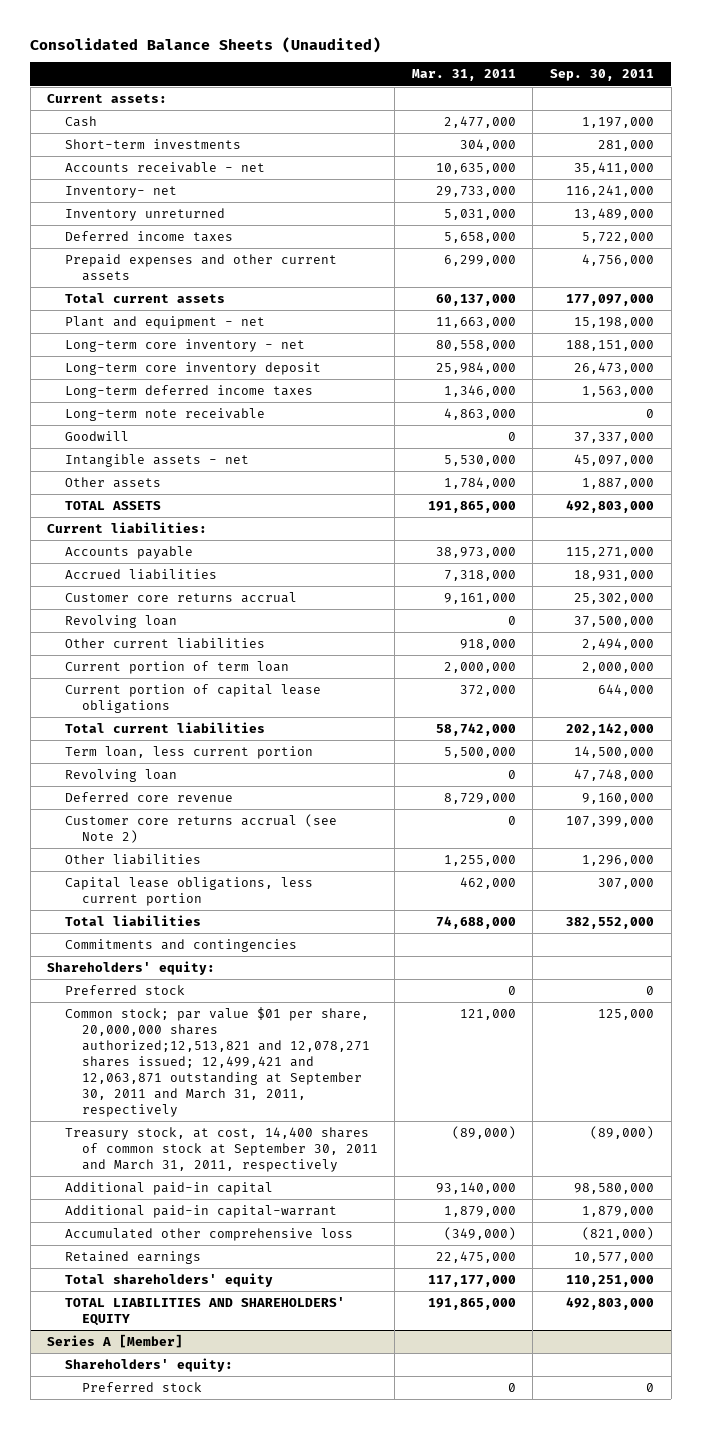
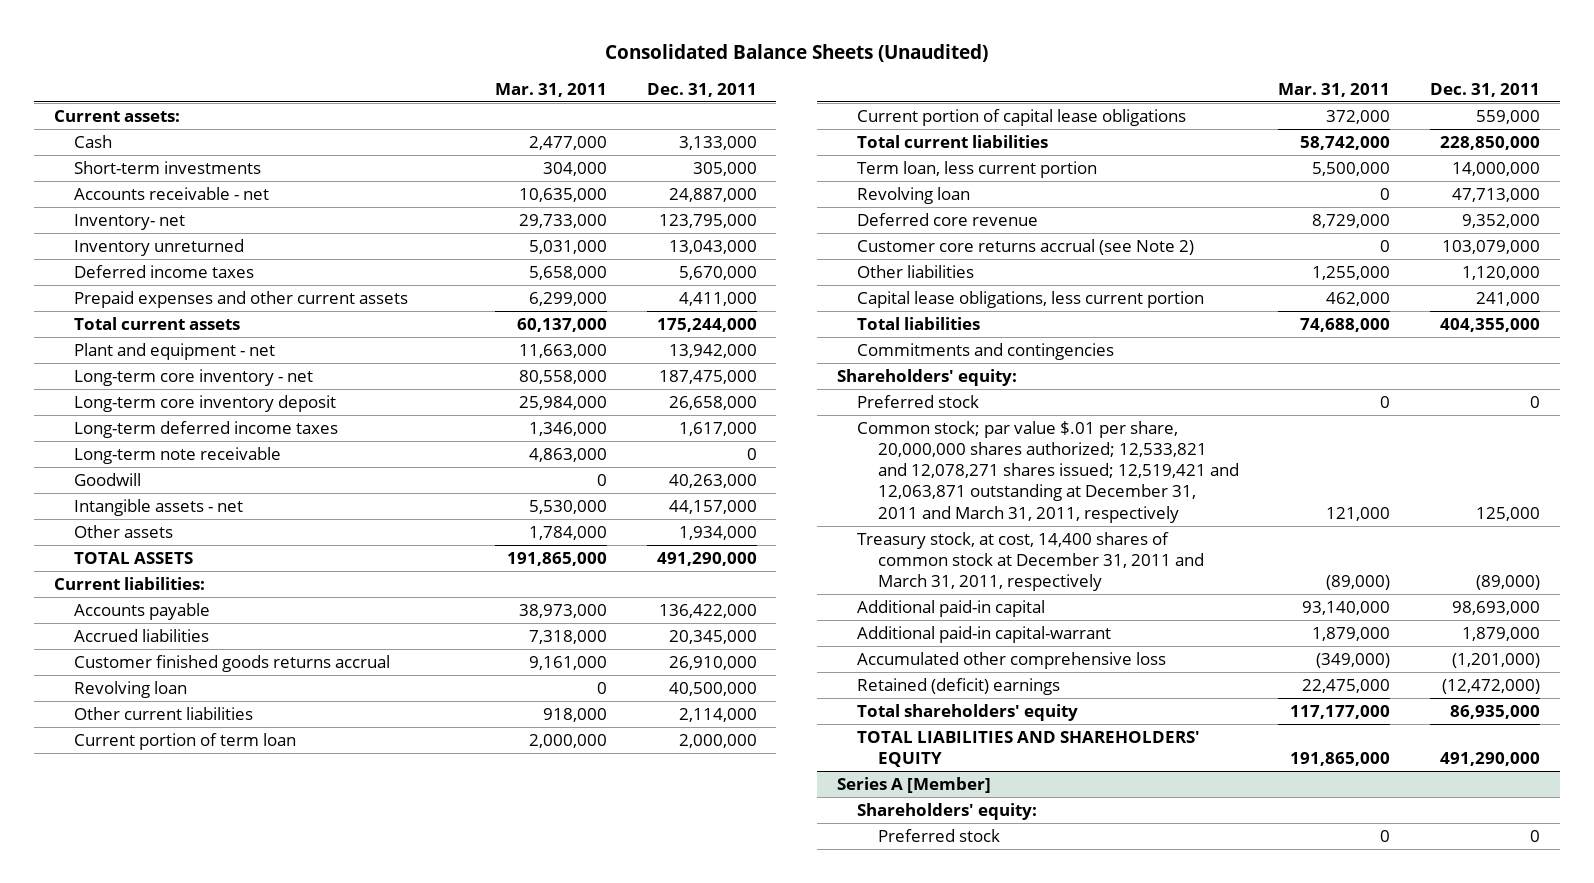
[549,69,654,82] Sep. 30, 2011 -> none
none -> [646,82,757,97] Dec. 31, 2011
[64,592,297,604] Customer core returns accrual -> [74,654,391,672] Customer finished goods returns accrual
[64,1007,370,1117] Common stock; par value $01 per share, 20,000,000 shares authorized;12,513,821 and 12,078,271 shares issued; 12,499,421 and 12,063,871 outstanding at September 30, 2011 and March 31, 2011, respectively -> [857,420,1239,523] Common stock; par value $.01 per share, 20,000,000 shares authorized; 12,533,821 and 12,078,271 shares issued; 12,519,421 and 12,063,871 outstanding at December 31, 2011 and March 31, 2011, respectively
[64,1127,378,1173] Treasury stock, at cost, 14,400 shares of common stock at September 30, 2011 and March 31, 2011, respectively -> [857,531,1204,592] Treasury stock, at cost, 14,400 shares of common stock at December 31, 2011 and March 31, 2011, respectively
[64,1251,201,1265] Retained earnings -> [857,677,1061,695] Retained (deficit) earnings

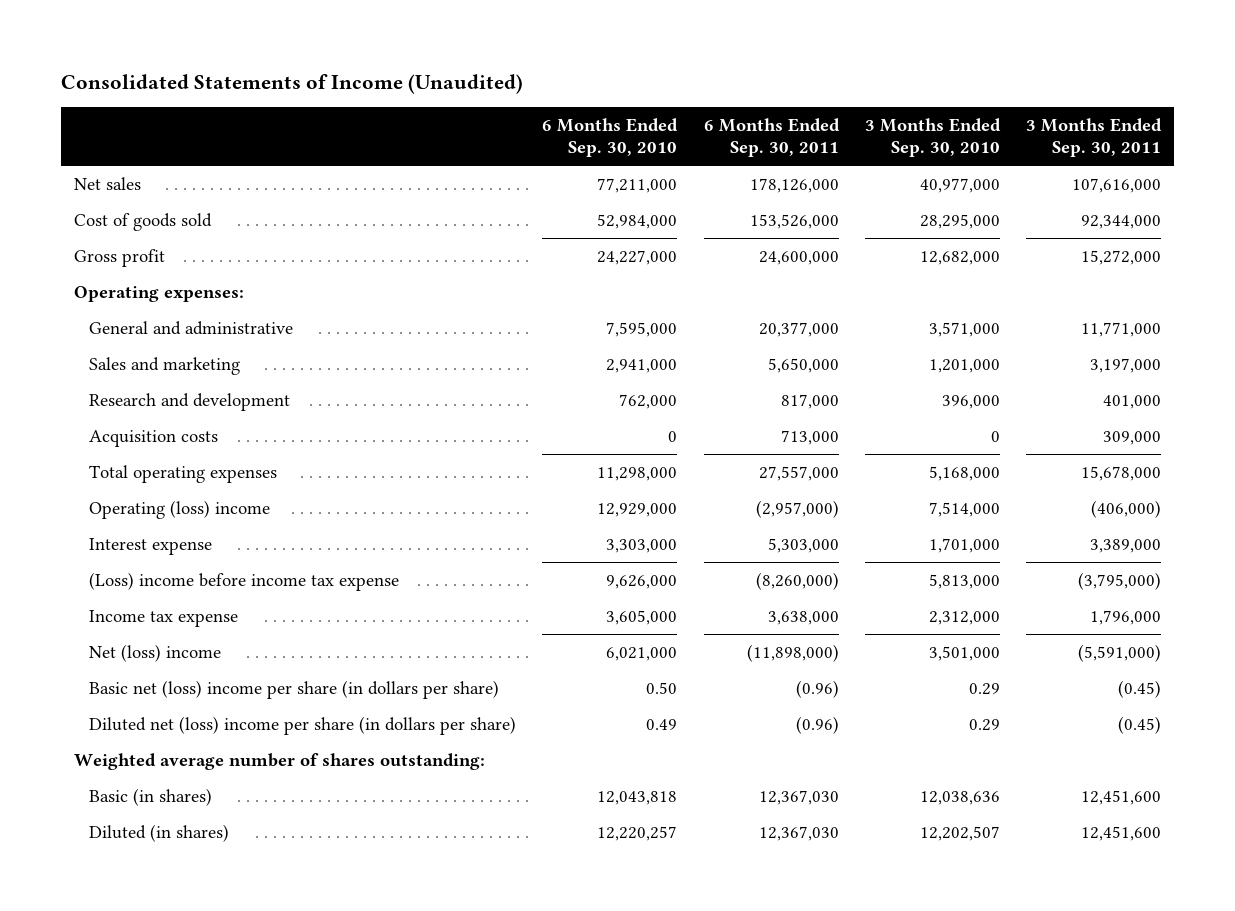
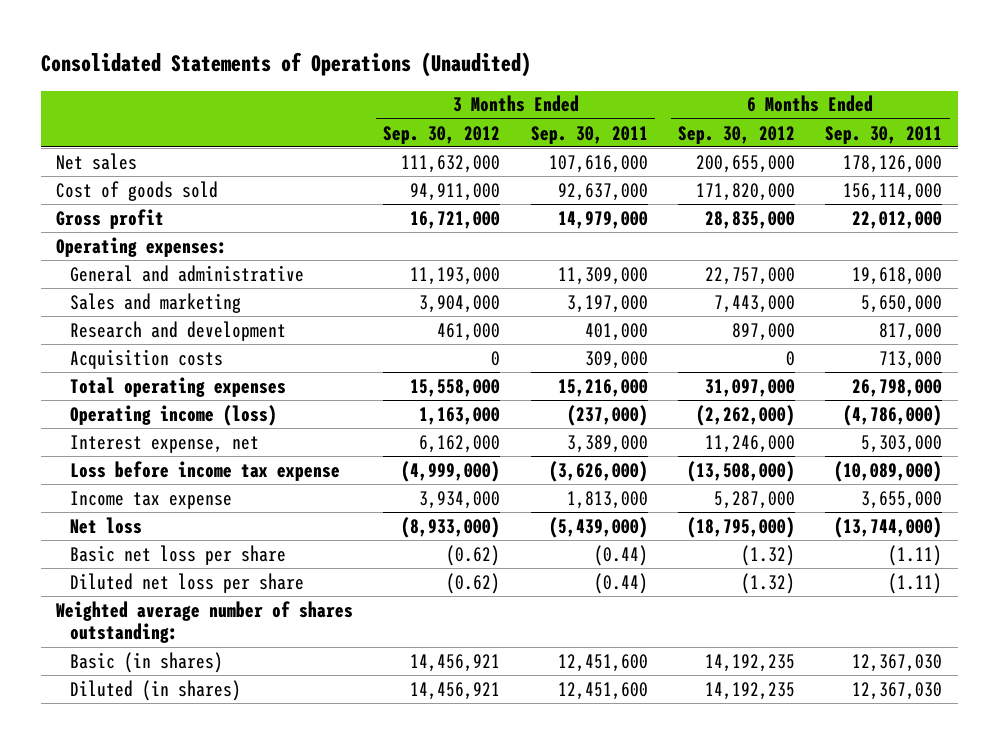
[60,73,523,94] Consolidated Statements of Income (Unaudited) -> [40,52,531,78] Consolidated Statements of Operations (Unaudited)
[542,118,679,158] 6 Months Ended Sep. 30, 2010 -> none
[864,118,1001,158] 3 Months Ended Sep. 30, 2010 -> none
none -> [383,125,501,144] Sep. 30, 2012
none -> [678,125,796,144] Sep. 30, 2012
[749,214,839,230] 153,526,000 -> [843,182,943,201] 156,114,000
[1081,215,1162,230] 92,344,000 -> [557,182,648,201] 92,637,000
[758,251,839,266] 24,600,000 -> [852,210,943,229] 22,012,000
[1081,250,1162,266] 15,272,000 -> [557,210,648,229] 14,979,000
[758,322,839,338] 20,377,000 -> [852,266,943,285] 19,618,000
[1081,322,1162,338] 11,771,000 -> [557,266,648,285] 11,309,000
[758,466,839,482] 27,557,000 -> [852,378,943,397] 26,798,000
[1081,466,1162,482] 15,678,000 -> [557,378,648,397] 15,216,000
[89,500,271,520] Operating (loss) income -> [70,404,278,426] Operating income (loss)
[755,500,839,519] (2,957,000) -> [843,404,943,426] (4,786,000)
[1091,500,1162,519] (406,000) -> [566,404,648,426] (237,000)
[89,538,213,556] Interest expense -> [70,434,260,453] Interest expense, net
[89,572,400,592] (Loss) income before income tax expense -> [70,460,341,481] Loss before income tax expense
[755,572,839,591] (8,260,000) -> [834,460,943,482] (10,089,000)
[1078,572,1162,591] (3,795,000) -> [548,460,648,482] (3,626,000)
[767,611,839,626] 3,638,000 -> [861,490,943,509] 3,655,000
[1090,610,1162,626] 1,796,000 -> [566,490,648,509] 1,813,000
[89,644,222,663] Net (loss) income -> [70,516,143,534] Net loss
[746,644,839,663] (11,898,000) -> [834,516,943,538] (13,744,000)
[1078,644,1162,663] (5,591,000) -> [548,516,648,538] (5,439,000)
[89,680,500,700] Basic net (loss) income per share (in dollars per share) -> [70,544,287,565] Basic net loss per share
[795,680,839,699] (0.96) -> [888,544,943,566] (1.11)
[1118,680,1162,699] (0.45) -> [593,544,648,566] (0.44)
[89,716,517,736] Diluted net (loss) income per share (in dollars per share) -> [70,572,305,593] Diluted net loss per share
[795,716,839,735] (0.96) -> [888,572,943,594] (1.11)
[1118,716,1162,735] (0.45) -> [593,572,648,594] (0.44)

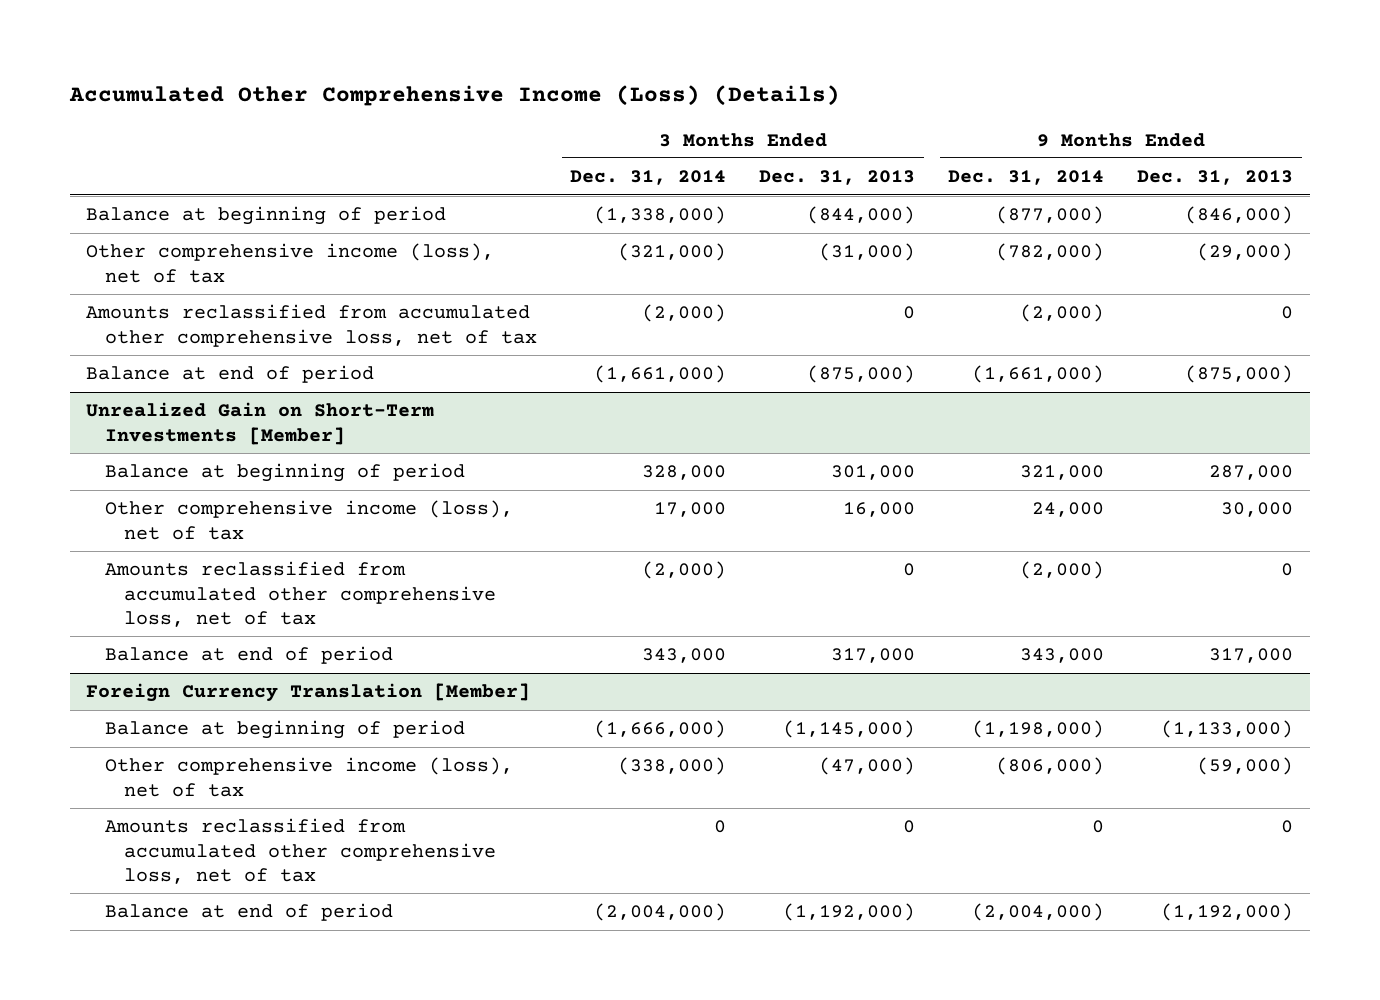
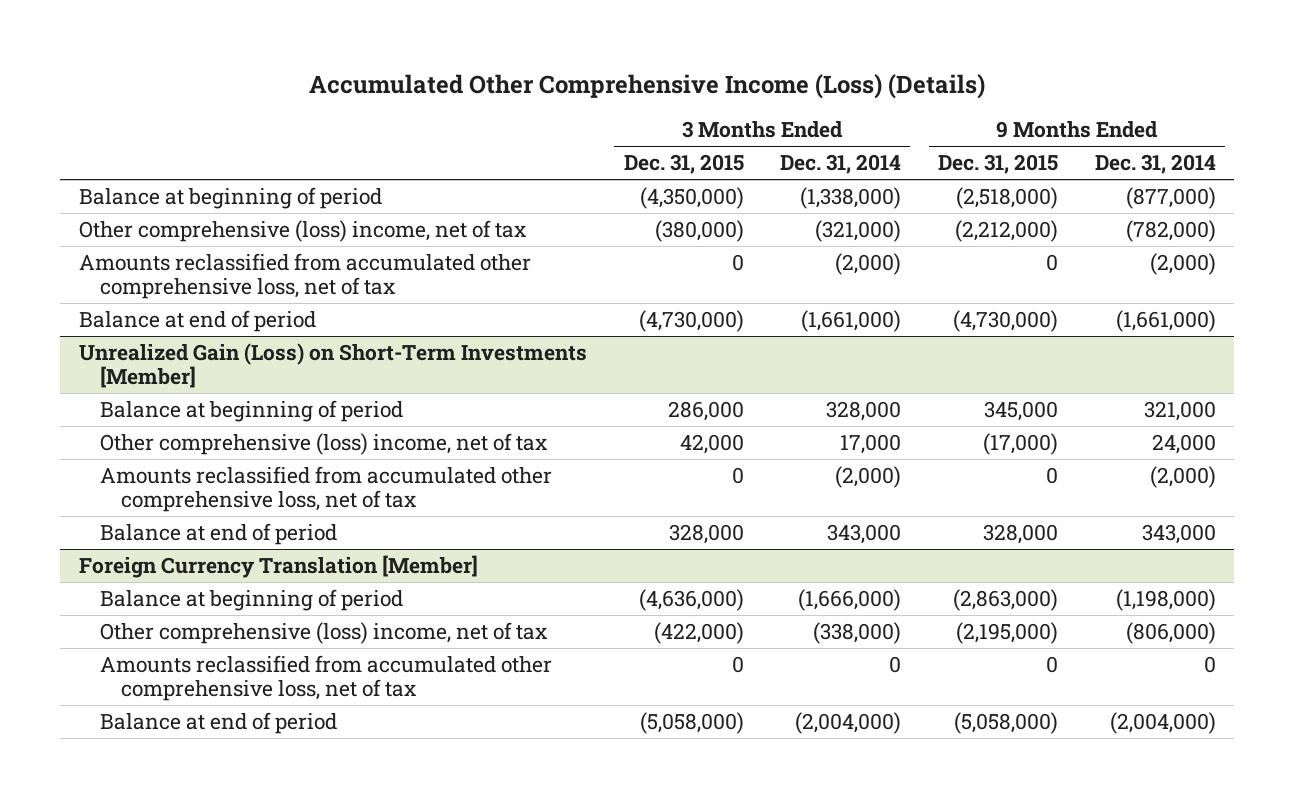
[759,170,916,186] Dec. 31, 2013 -> none
[1137,170,1294,186] Dec. 31, 2013 -> none
none -> [623,154,744,175] Dec. 31, 2015
none -> [938,154,1059,175] Dec. 31, 2015
[86,243,495,283] Other comprehensive income (loss), net of tax -> [78,219,526,242] Other comprehensive (loss) income, net of tax
[86,402,435,445] Unrealized Gain on Short-Term Investments [Member] -> [78,342,587,389] Unrealized Gain (Loss) on Short-Term Investments [Member]
[105,500,514,540] Other comprehensive income (loss), net of tax -> [99,432,547,455] Other comprehensive (loss) income, net of tax
[105,757,514,797] Other comprehensive income (loss), net of tax -> [99,621,547,644] Other comprehensive (loss) income, net of tax

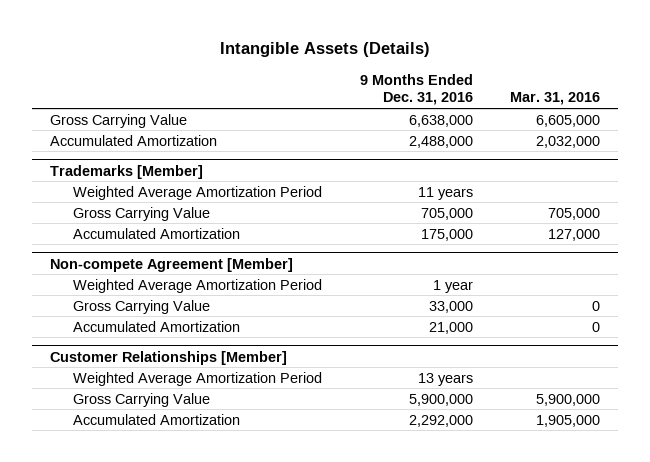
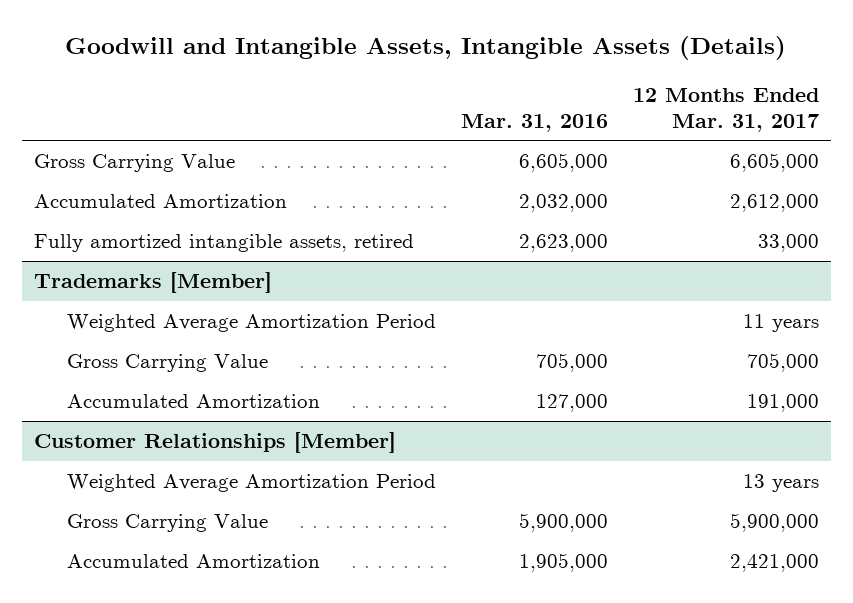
[220,42,431,58] Intangible Assets (Details) -> [65,36,787,61] Goodwill and Intangible Assets, Intangible Assets (Details)
[359,73,473,106] 9 Months Ended Dec. 31, 2016 -> none
none -> [632,88,819,132] 12 Months Ended Mar. 31, 2017
none -> [34,234,415,253] Fully amortized intangible assets, retired
[50,257,294,272] Non-compete Agreement [Member] -> none
[73,278,323,293] Weighted Average Amortization Period -> none
[73,299,211,314] Gross Carrying Value -> none
[73,320,241,332] Accumulated Amortization -> none

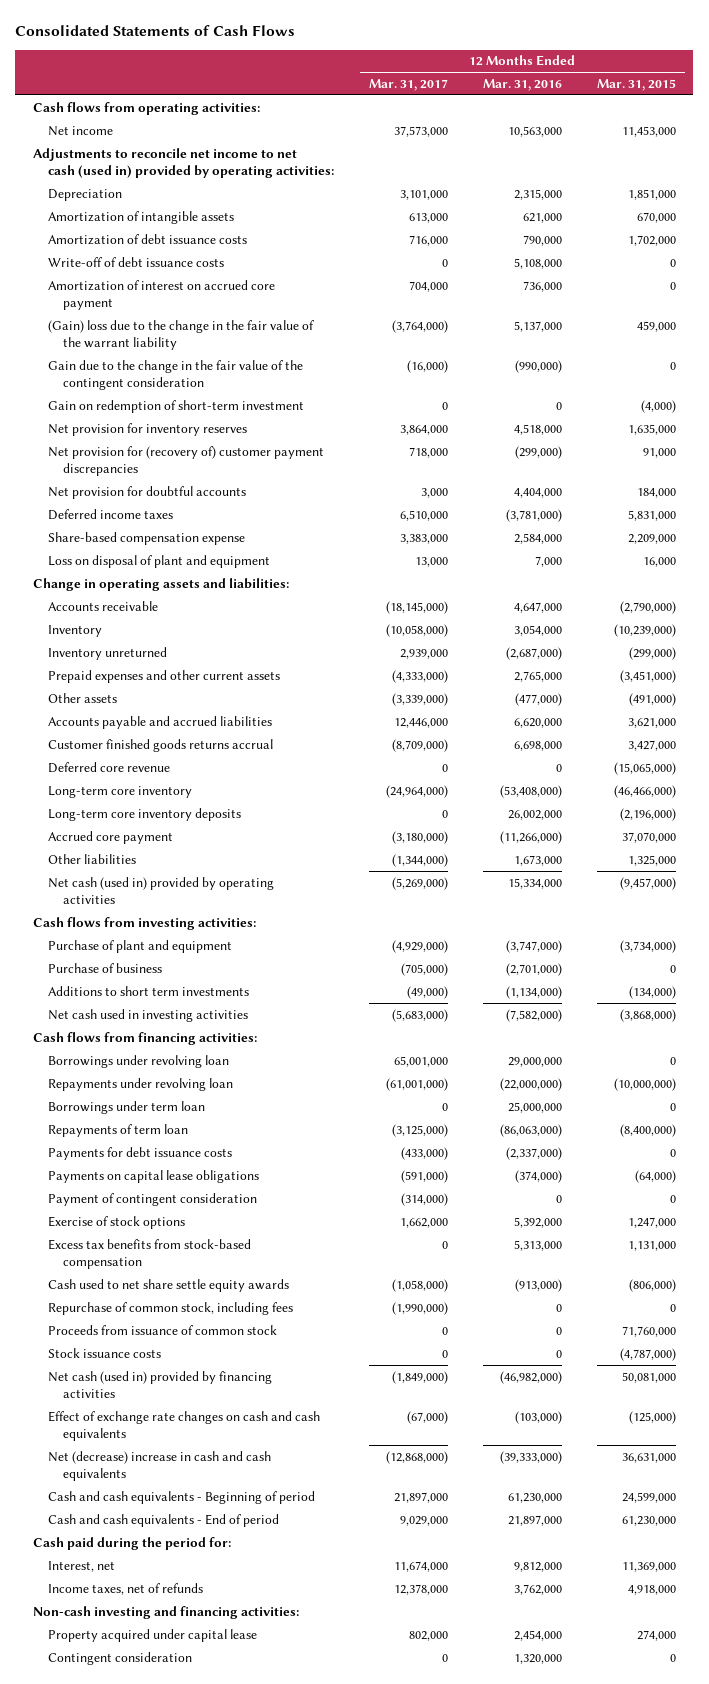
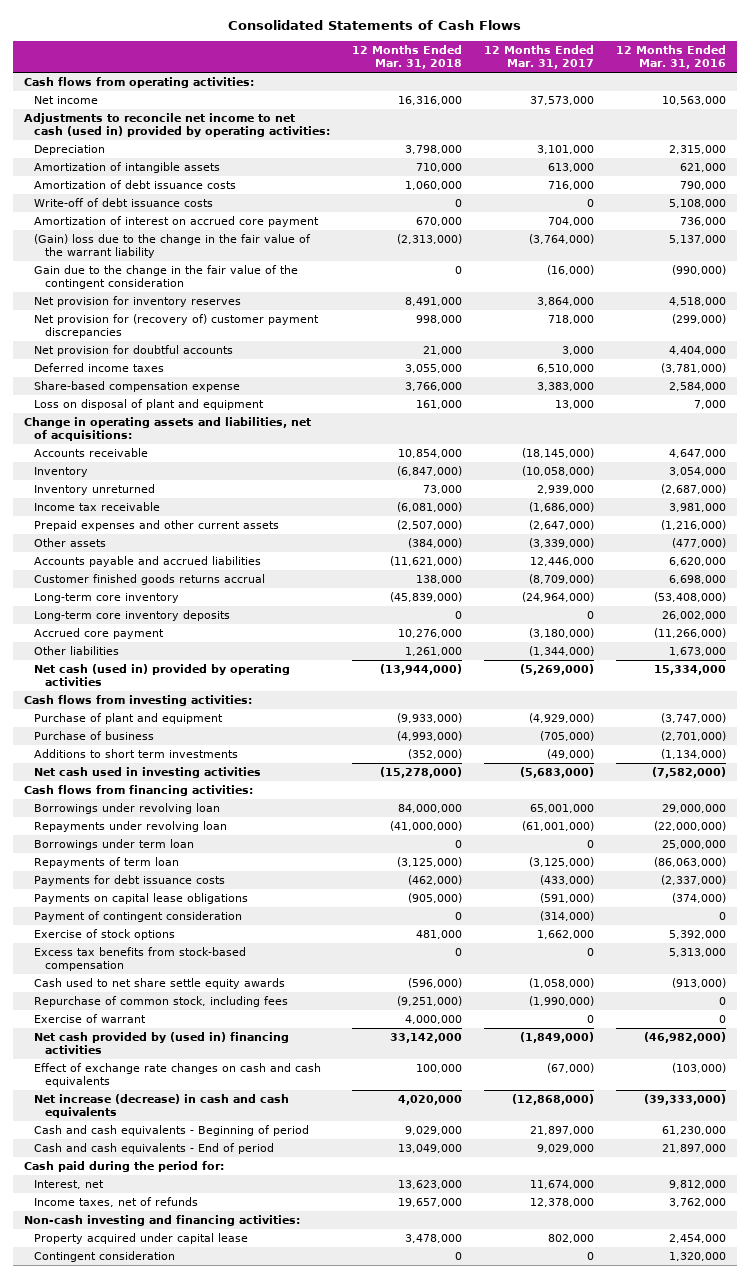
[596,78,676,91] Mar. 31, 2015 -> none
none -> [352,44,463,70] 12 Months Ended Mar. 31, 2018
[47,399,304,413] Gain on redemption of short-term investment -> none
[32,577,289,591] Change in operating assets and liabilities: -> [23,416,311,442] Change in operating assets and liabilities, net of acquisitions:
none -> [34,501,161,511] Income tax receivable
[391,669,448,683] (4,333,000) -> [529,519,595,530] (2,647,000)
[513,670,562,682] 2,765,000 -> [661,519,727,530] (1,216,000)
[47,761,170,773] Deferred core revenue -> none
[47,1324,277,1335] Proceeds from issuance of common stock -> none
[47,1347,161,1358] Stock issuance costs -> none
none -> [34,1013,147,1023] Exercise of warrant
[47,1370,272,1398] Net cash (used in) provided by financing activities -> [34,1031,290,1055] Net cash provided by (used in) financing activities
[47,1450,271,1481] Net (decrease) increase in cash and cash equivalents -> [34,1093,290,1119] Net increase (decrease) in cash and cash equivalents

